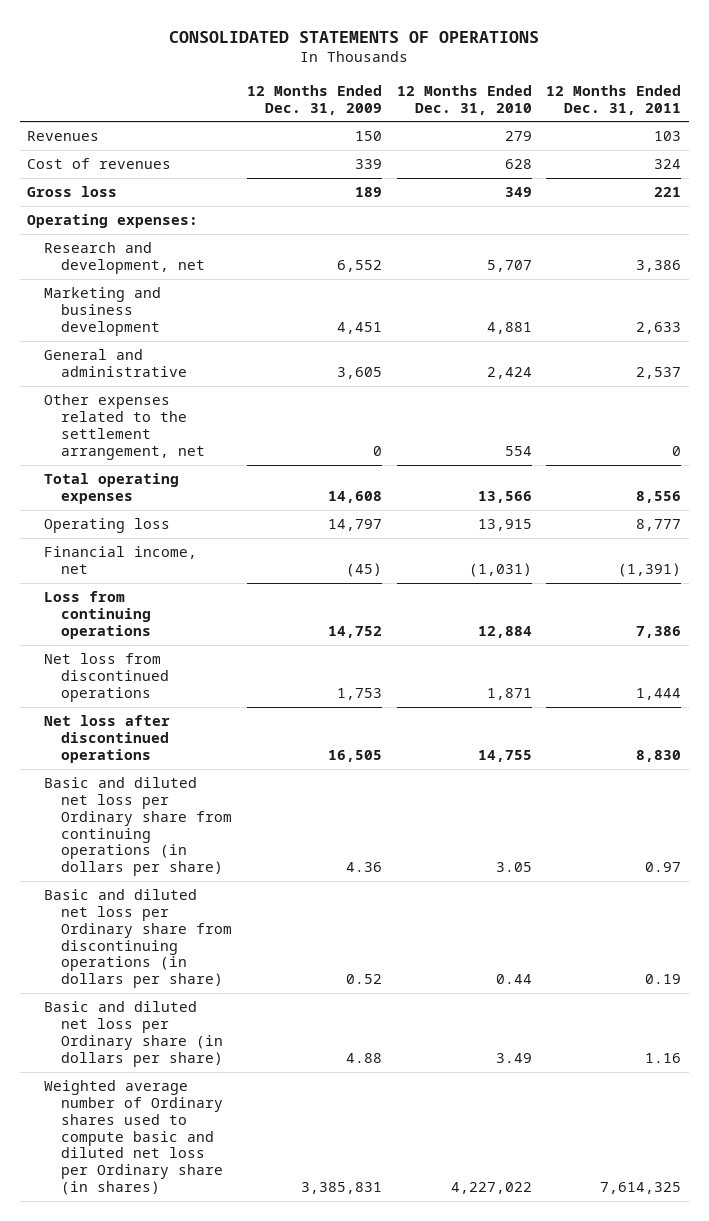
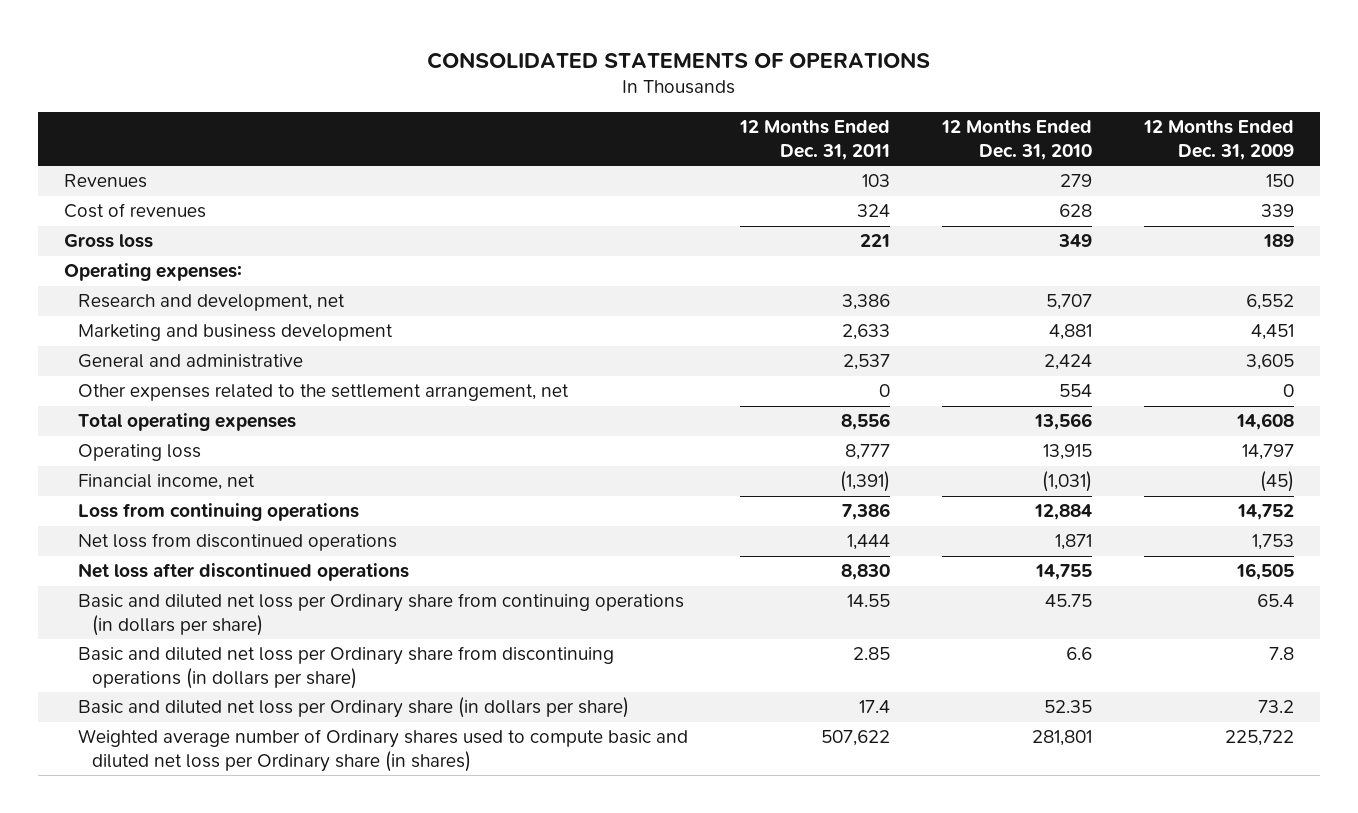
[345,862,382,873] 4.36 -> [1257,594,1295,608] 65.4
[495,862,532,873] 3.05 -> [1045,594,1093,608] 45.75
[645,862,682,873] 0.97 -> [847,594,891,608] 14.55
[345,974,382,985] 0.52 -> [1269,647,1295,661] 7.8
[495,974,532,985] 0.44 -> [1066,647,1093,661] 6.6
[645,974,682,985] 0.19 -> [853,647,891,661] 2.85
[345,1052,382,1063] 4.88 -> [1258,700,1295,714] 73.2
[495,1052,532,1063] 3.49 -> [1044,700,1093,714] 52.35
[645,1052,682,1063] 1.16 -> [859,700,891,714] 17.4
[300,1182,382,1195] 3,385,831 -> [1225,730,1295,747] 225,722
[450,1182,532,1195] 4,227,022 -> [1032,730,1093,747] 281,801
[600,1182,682,1195] 7,614,325 -> [821,730,891,747] 507,622

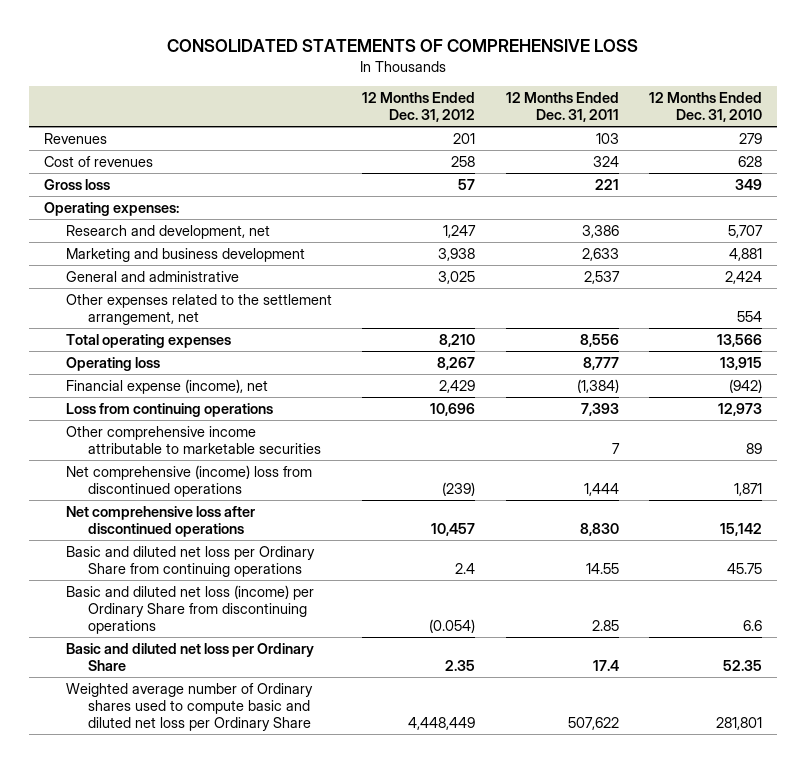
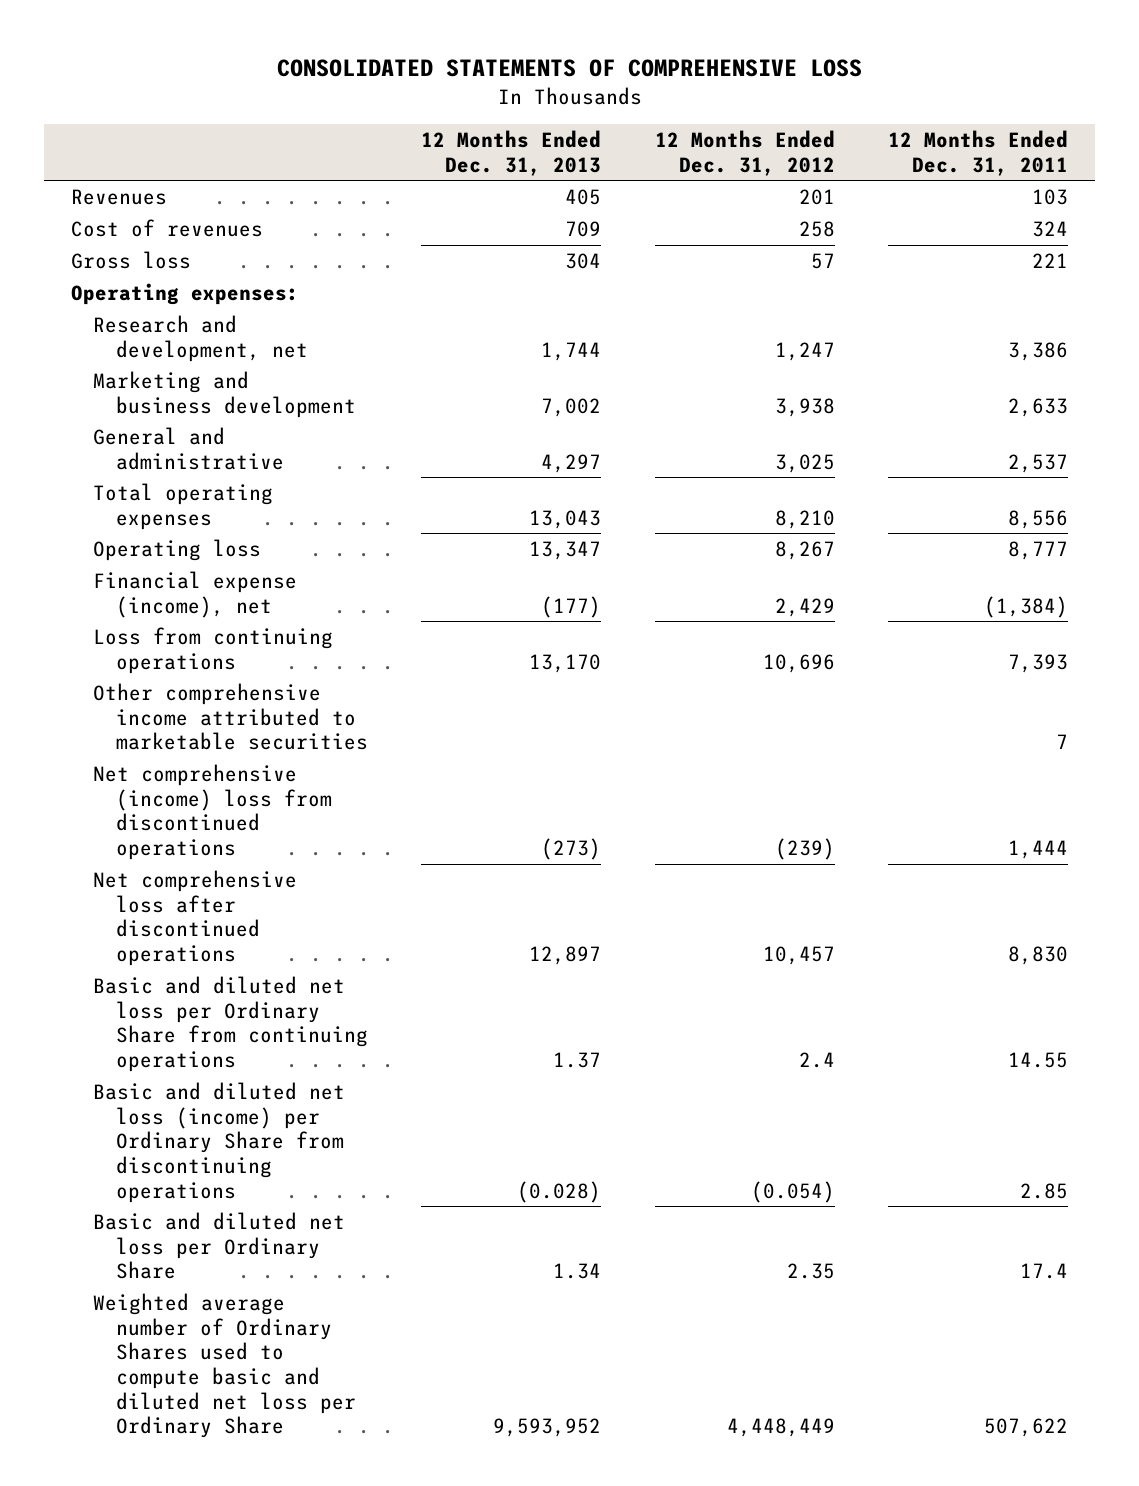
[648,92,762,123] 12 Months Ended Dec. 31, 2010 -> none
none -> [421,130,602,176] 12 Months Ended Dec. 31, 2013
[66,293,333,325] Other expenses related to the settlement arrangement, net -> none
[66,425,322,454] Other comprehensive income attributable to marketable securities -> [93,683,368,751] Other comprehensive income attributed to marketable securities
[66,682,314,732] Weighted average number of Ordinary shares used to compute basic and diluted net loss per Ordinary Share -> [93,1293,356,1439] Weighted average number of Ordinary Shares used to compute basic and diluted net loss per Ordinary Share

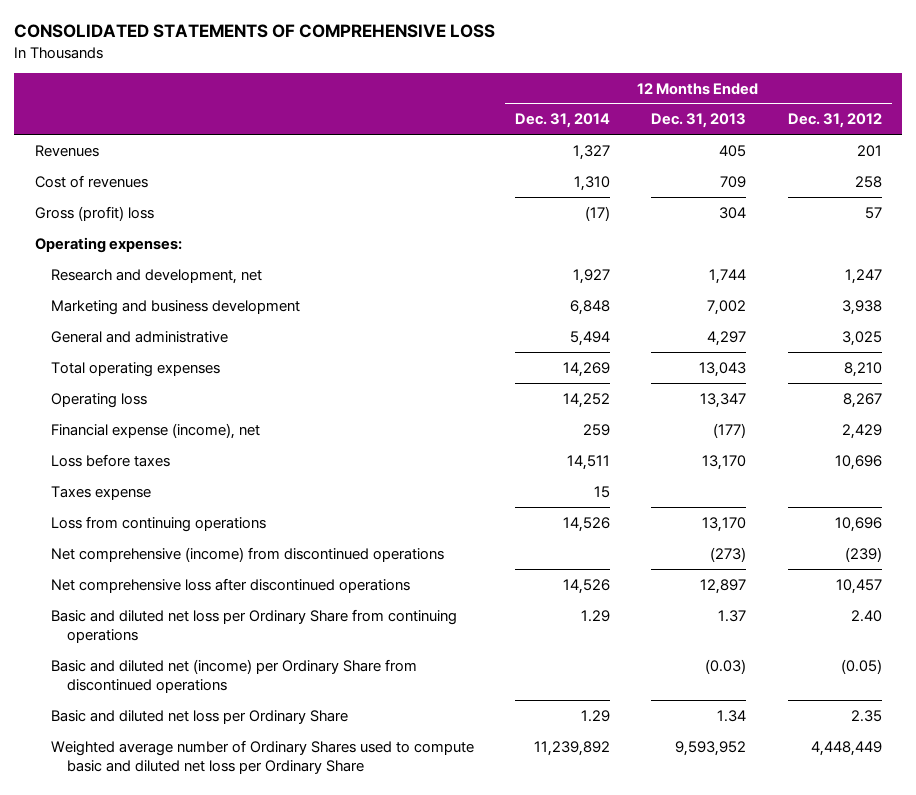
[888,130,1069,176] 12 Months Ended Dec. 31, 2011 -> none
none -> [515,113,611,129] Dec. 31, 2014
[70,251,191,270] Gross loss -> [34,205,154,221] Gross (profit) loss
none -> [50,453,170,467] Loss before taxes
none -> [50,485,151,500] Taxes expense
[93,683,368,751] Other comprehensive income attributed to marketable securities -> none
[93,764,332,861] Net comprehensive (income) loss from discontinued operations -> [50,546,444,562] Net comprehensive (income) from discontinued operations
[798,1052,835,1069] 2.4 -> [850,609,882,622] 2.40
[93,1082,346,1203] Basic and diluted net loss (income) per Ordinary Share from discontinuing operations -> [50,658,417,693] Basic and diluted net (income) per Ordinary Share from discontinued operations
[517,1180,602,1203] (0.028) -> [705,658,747,674] (0.03)
[750,1180,835,1203] (0.054) -> [840,658,882,674] (0.05)

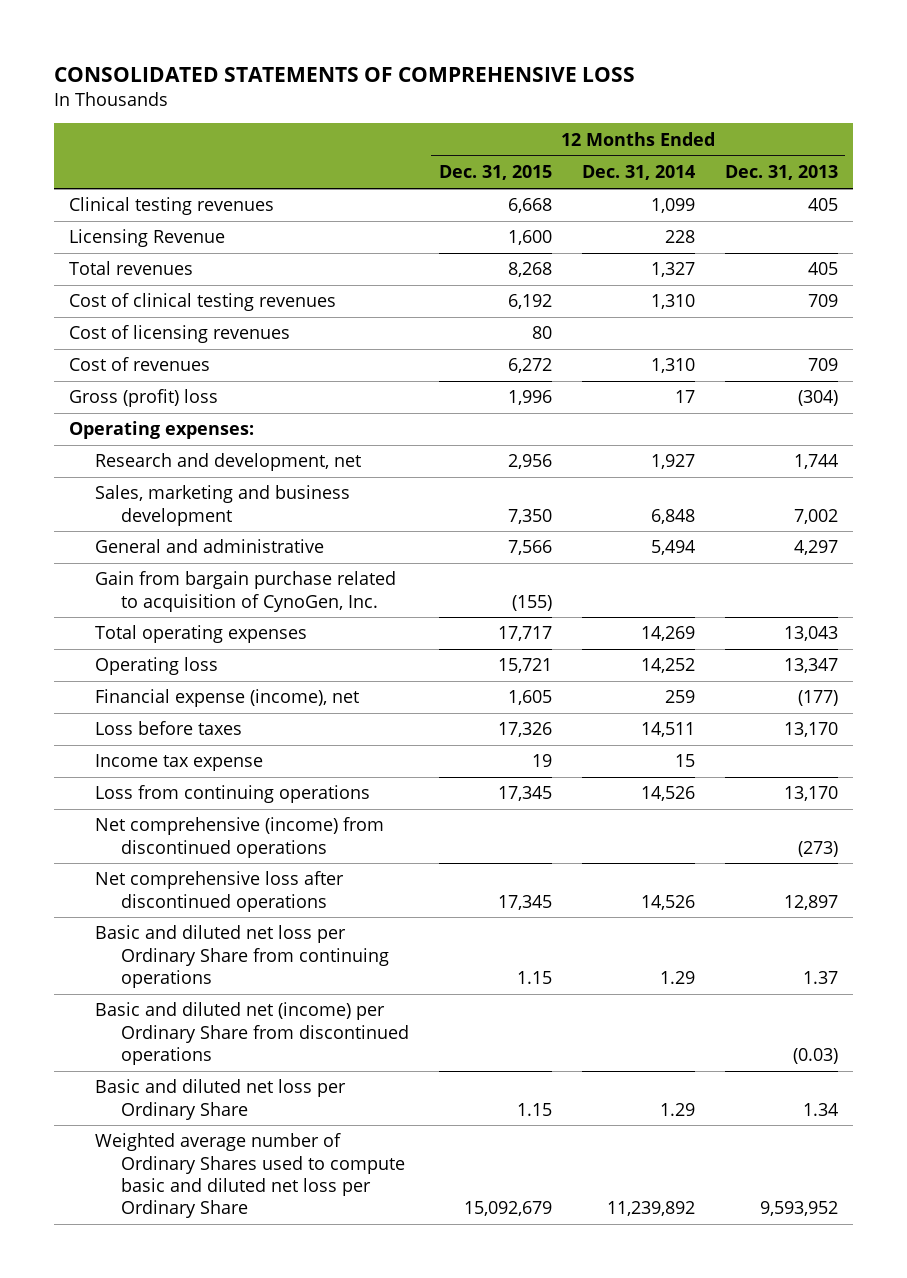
[787,113,882,129] Dec. 31, 2012 -> none
none -> [438,165,552,181] Dec. 31, 2015
none -> [69,197,275,216] Clinical testing revenues
none -> [69,229,226,248] Licensing Revenue
[34,144,99,157] Revenues -> [69,261,194,276] Total revenues
none -> [69,293,337,312] Cost of clinical testing revenues
none -> [69,325,291,344] Cost of licensing revenues
[585,205,611,221] (17) -> [674,390,695,404] 17
[719,206,747,219] 304 -> [797,390,838,407] (304)
[50,299,300,315] Marketing and business development -> [95,485,351,526] Sales, marketing and business development
none -> [95,571,397,612] Gain from bargain purchase related to acquisition of CynoGen, Inc.
[50,485,151,500] Taxes expense -> [95,754,264,772] Income tax expense

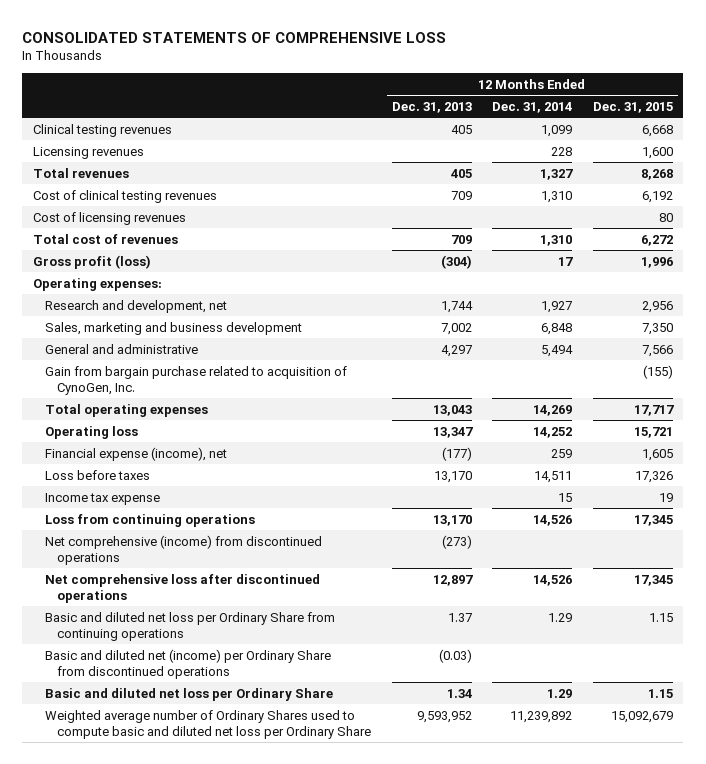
[69,229,226,248] Licensing Revenue -> [32,146,144,159] Licensing revenues
[69,357,211,372] Cost of revenues -> [32,233,178,244] Total cost of revenues
[69,389,219,408] Gross (profit) loss -> [32,254,151,269] Gross profit (loss)

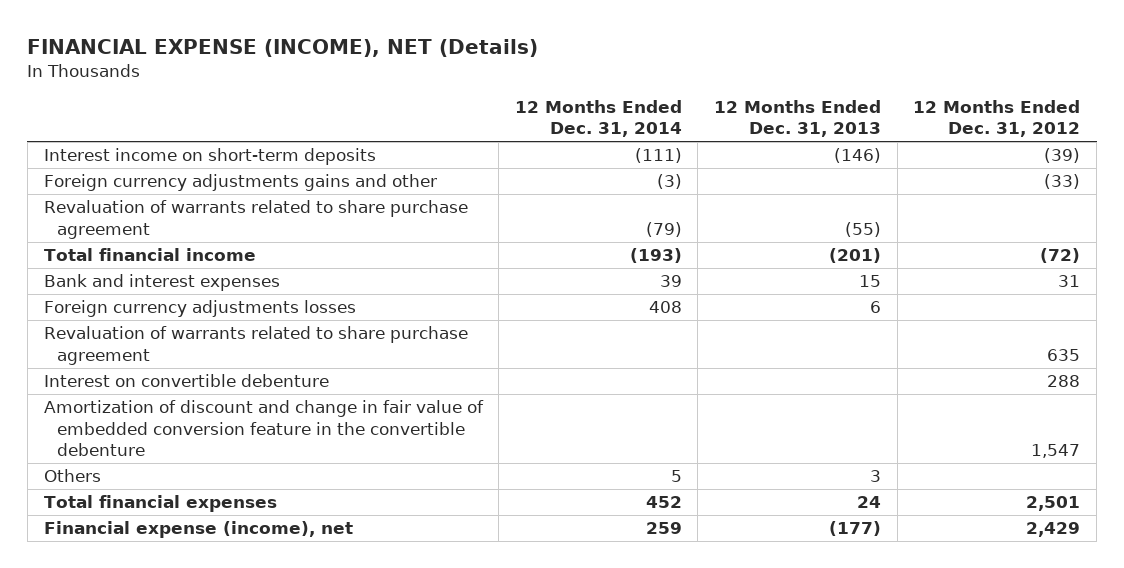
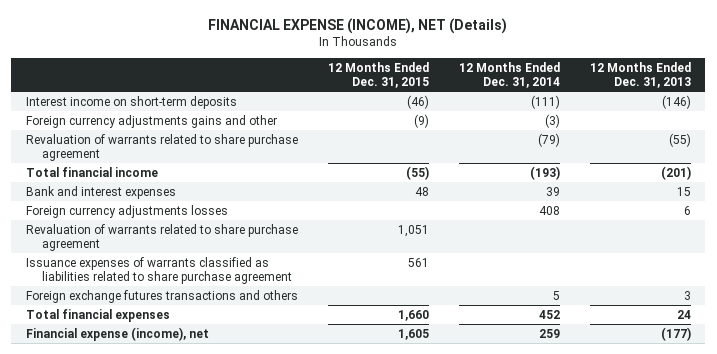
[913,99,1081,138] 12 Months Ended Dec. 31, 2012 -> none
none -> [327,61,429,89] 12 Months Ended Dec. 31, 2015
[43,374,329,388] Interest on convertible debenture -> none
[43,400,484,457] Amortization of discount and change in fair value of embedded conversion feature in the convertible debenture -> none
none -> [26,256,293,285] Issuance expenses of warrants classified as liabilities related to share purchase agreement
[43,469,101,483] Others -> [26,289,299,303] Foreign exchange futures transactions and others

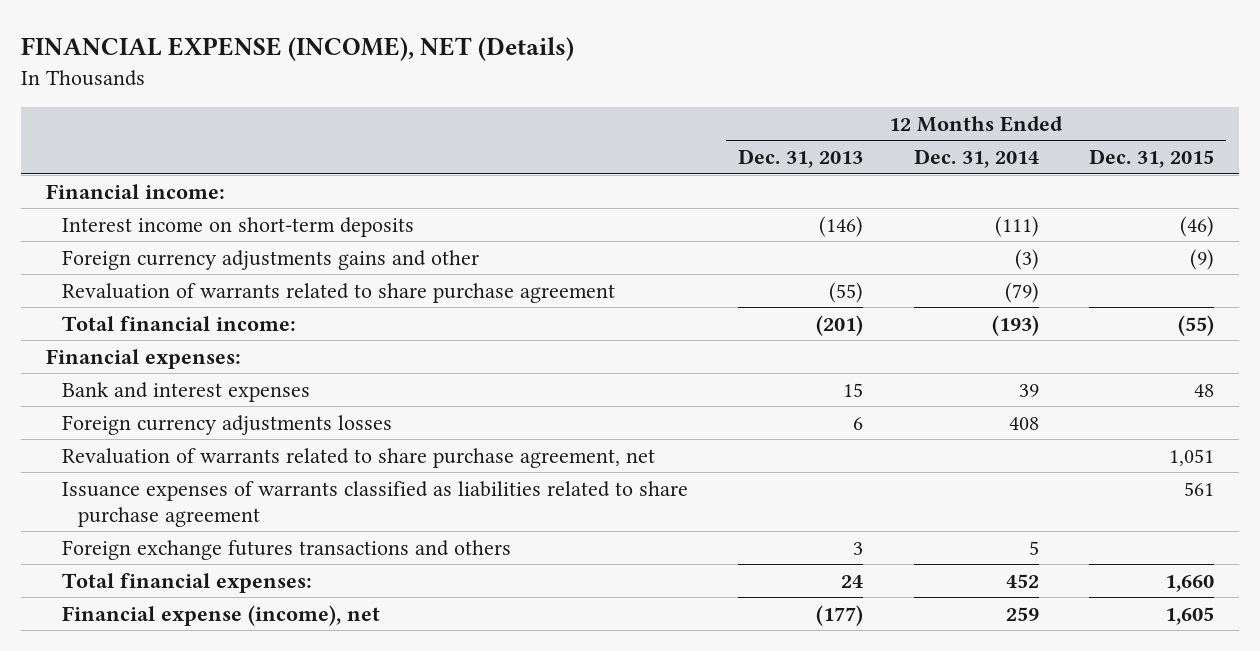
none -> [46,183,226,199] Financial income:
[26,166,159,177] Total financial income -> [61,315,296,331] Total financial income:
none -> [46,348,242,369] Financial expenses:
[26,223,299,252] Revaluation of warrants related to share purchase agreement -> [61,447,655,468] Revaluation of warrants related to share purchase agreement, net
[26,308,171,322] Total financial expenses -> [61,572,312,593] Total financial expenses:

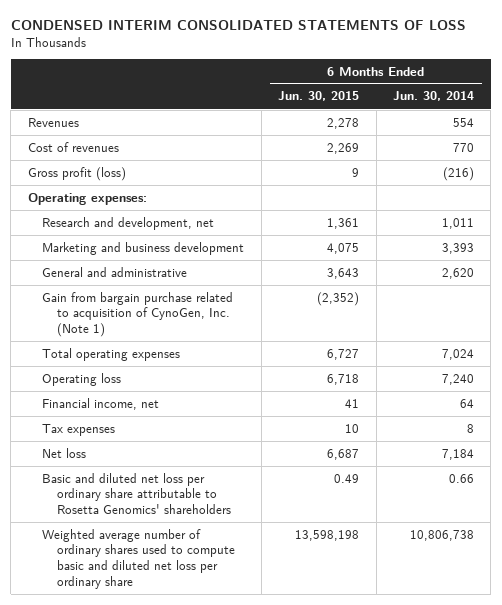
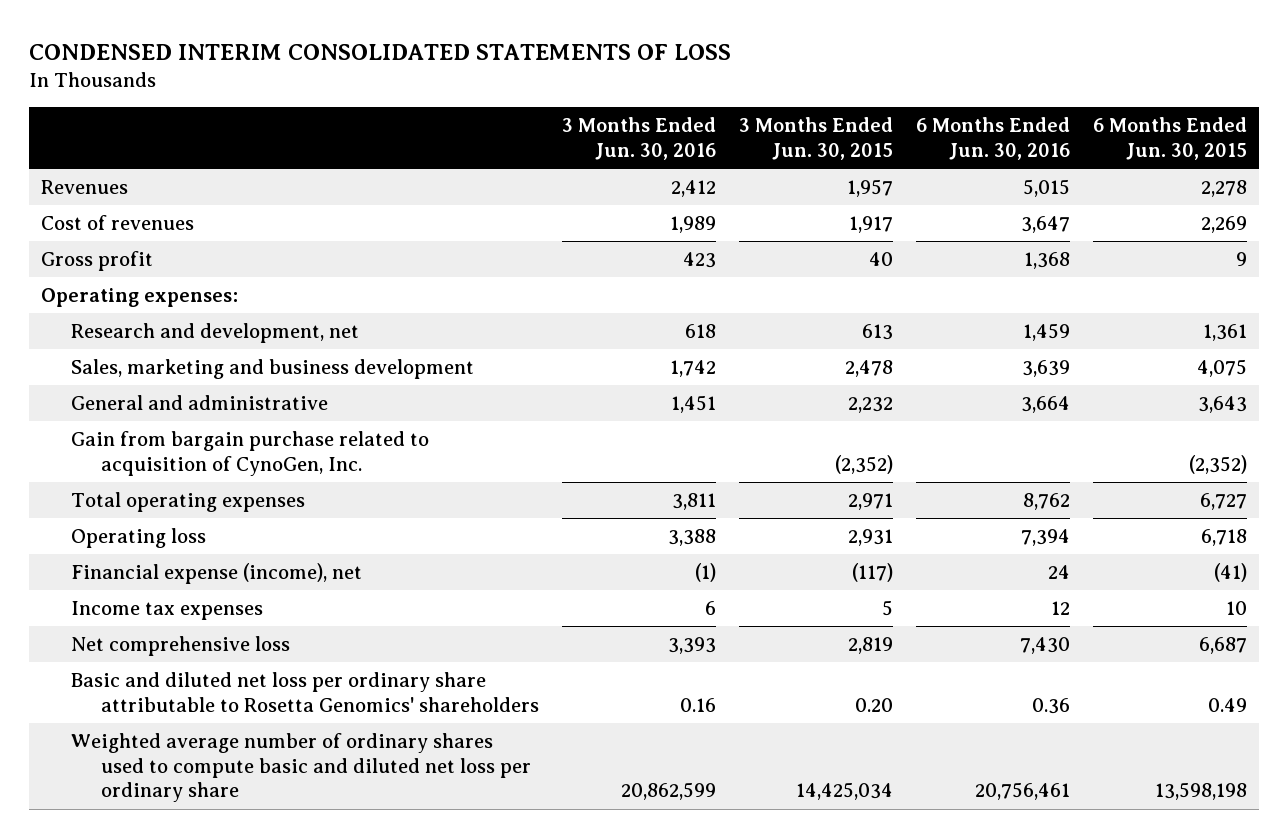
[392,91,474,102] Jun. 30, 2014 -> none
none -> [562,117,717,161] 3 Months Ended Jun. 30, 2016
none -> [739,117,894,161] 3 Months Ended Jun. 30, 2015
none -> [916,117,1071,161] 6 Months Ended Jun. 30, 2016
[27,166,126,181] Gross profit (loss) -> [40,251,153,272] Gross profit
[42,241,245,255] Marketing and business development -> [70,359,474,380] Sales, marketing and business development
[42,291,234,337] Gain from bargain purchase related to acquisition of CynoGen, Inc. (Note 1) -> [70,431,429,476] Gain from bargain purchase related to acquisition of CynoGen, Inc.
[42,397,160,410] Financial income, net -> [70,563,362,585] Financial expense (income), net
[345,398,360,408] 41 -> [1214,563,1248,583] (41)
[42,423,116,436] Tax expenses -> [70,601,263,621] Income tax expenses
[42,447,87,458] Net loss -> [70,636,290,657] Net comprehensive loss

